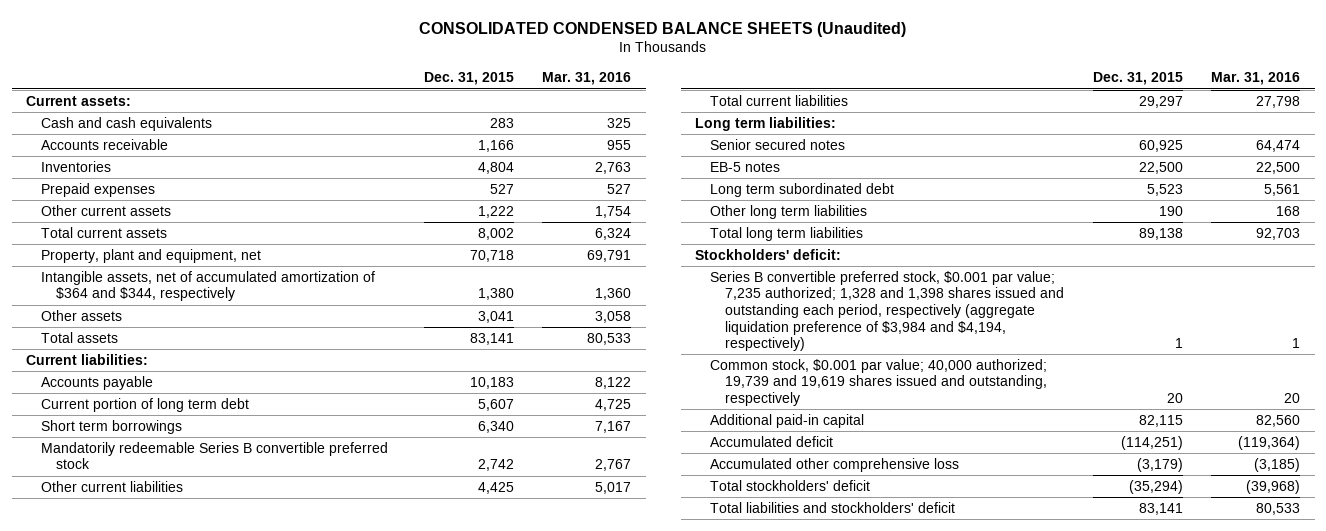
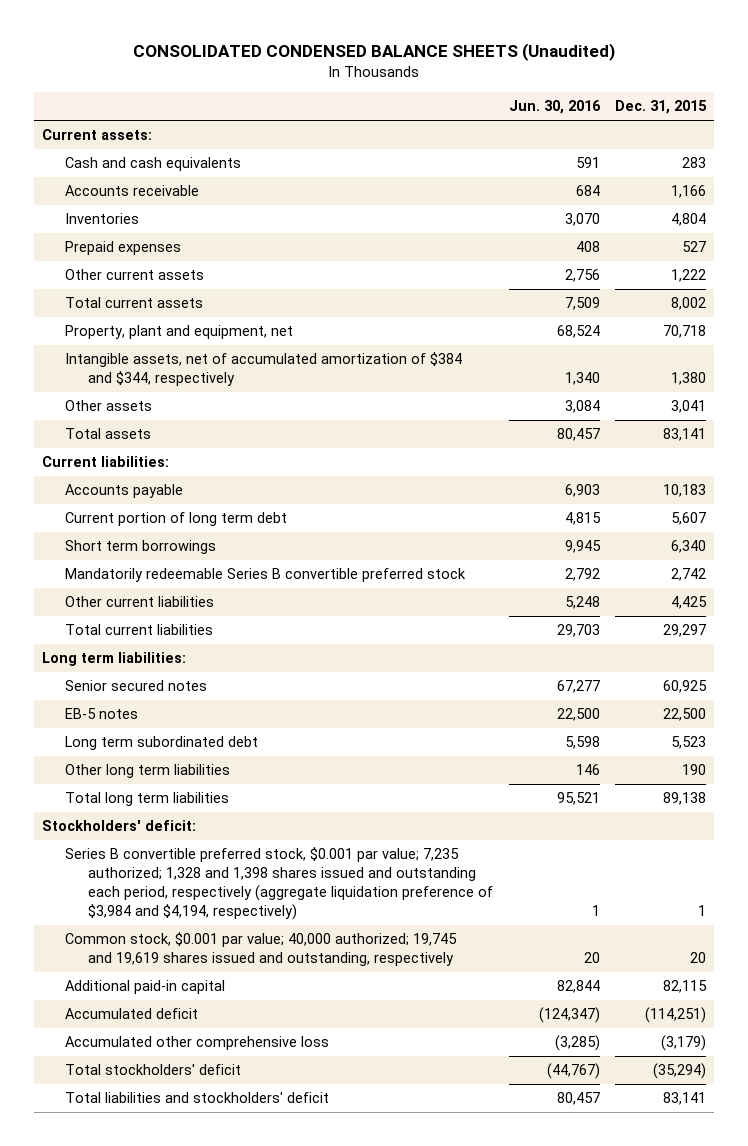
[542,72,632,86] Mar. 31, 2016 -> none
none -> [508,100,601,115] Jun. 30, 2016
[41,270,376,302] Intangible assets, net of accumulated amortization of $364 and $344, respectively -> [65,352,463,387] Intangible assets, net of accumulated amortization of $384 and $344, respectively
[710,358,1048,407] Common stock, $0.001 par value; 40,000 authorized; 19,739 and 19,619 shares issued and outstanding, respectively -> [65,932,458,967] Common stock, $0.001 par value; 40,000 authorized; 19,745 and 19,619 shares issued and outstanding, respectively

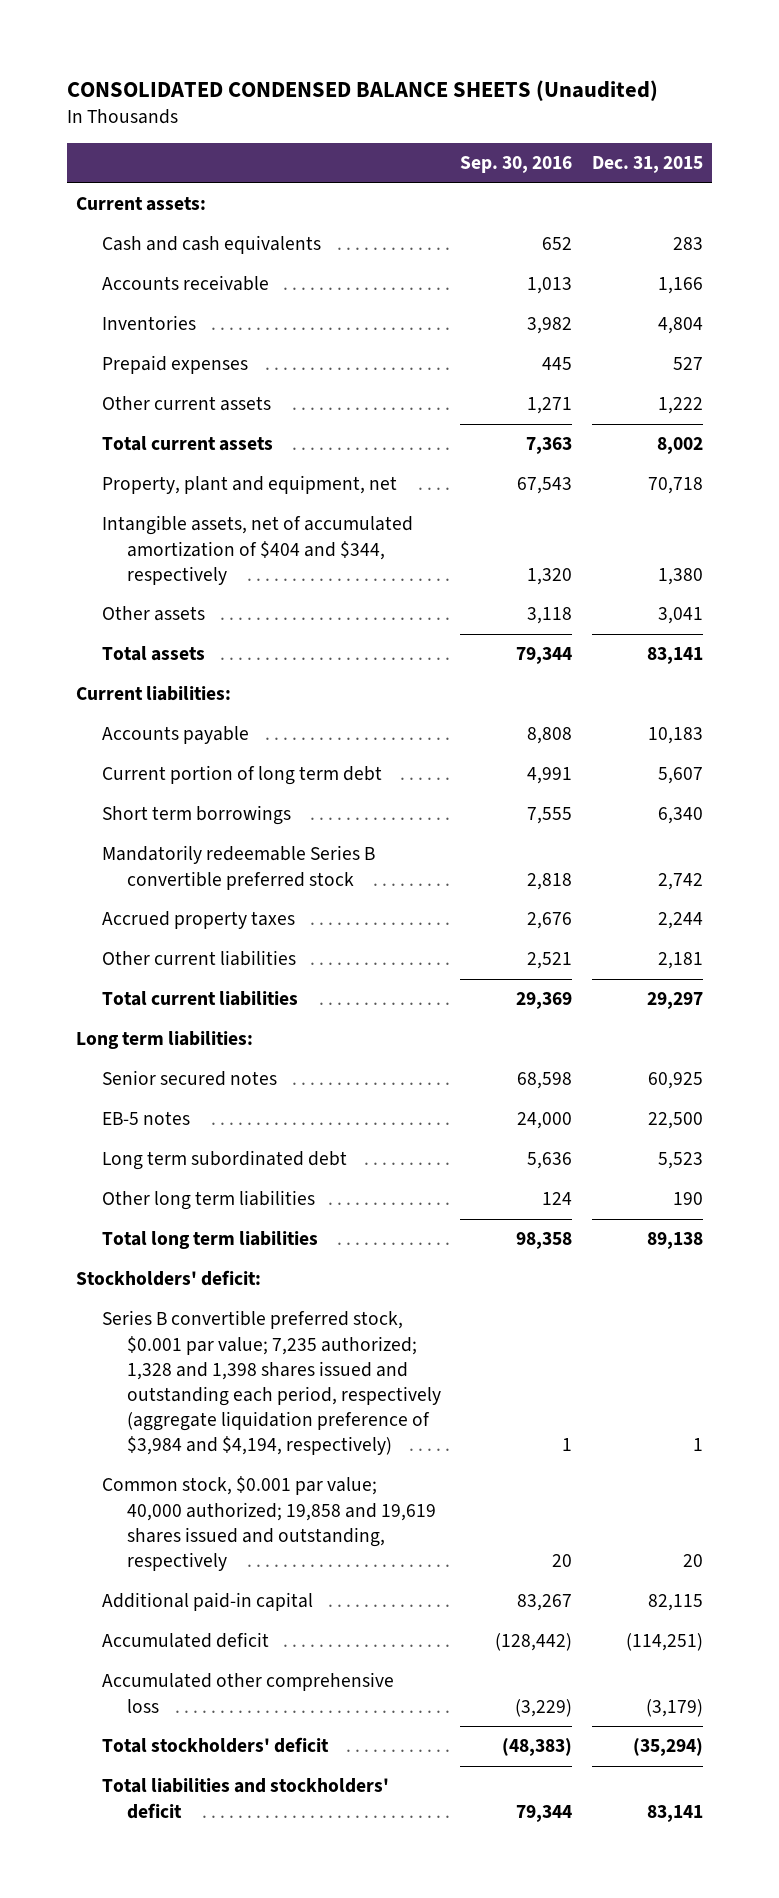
[508,100,601,115] Jun. 30, 2016 -> none
none -> [460,156,573,174] Sep. 30, 2016
[65,352,463,387] Intangible assets, net of accumulated amortization of $384 and $344, respectively -> [101,515,413,585] Intangible assets, net of accumulated amortization of $404 and $344, respectively
none -> [101,911,295,930] Accrued property taxes
[670,596,707,610] 4,425 -> [657,952,703,970] 2,181
[65,932,458,967] Common stock, $0.001 par value; 40,000 authorized; 19,745 and 19,619 shares issued and outstanding, respectively -> [101,1476,436,1571] Common stock, $0.001 par value; 40,000 authorized; 19,858 and 19,619 shares issued and outstanding, respectively

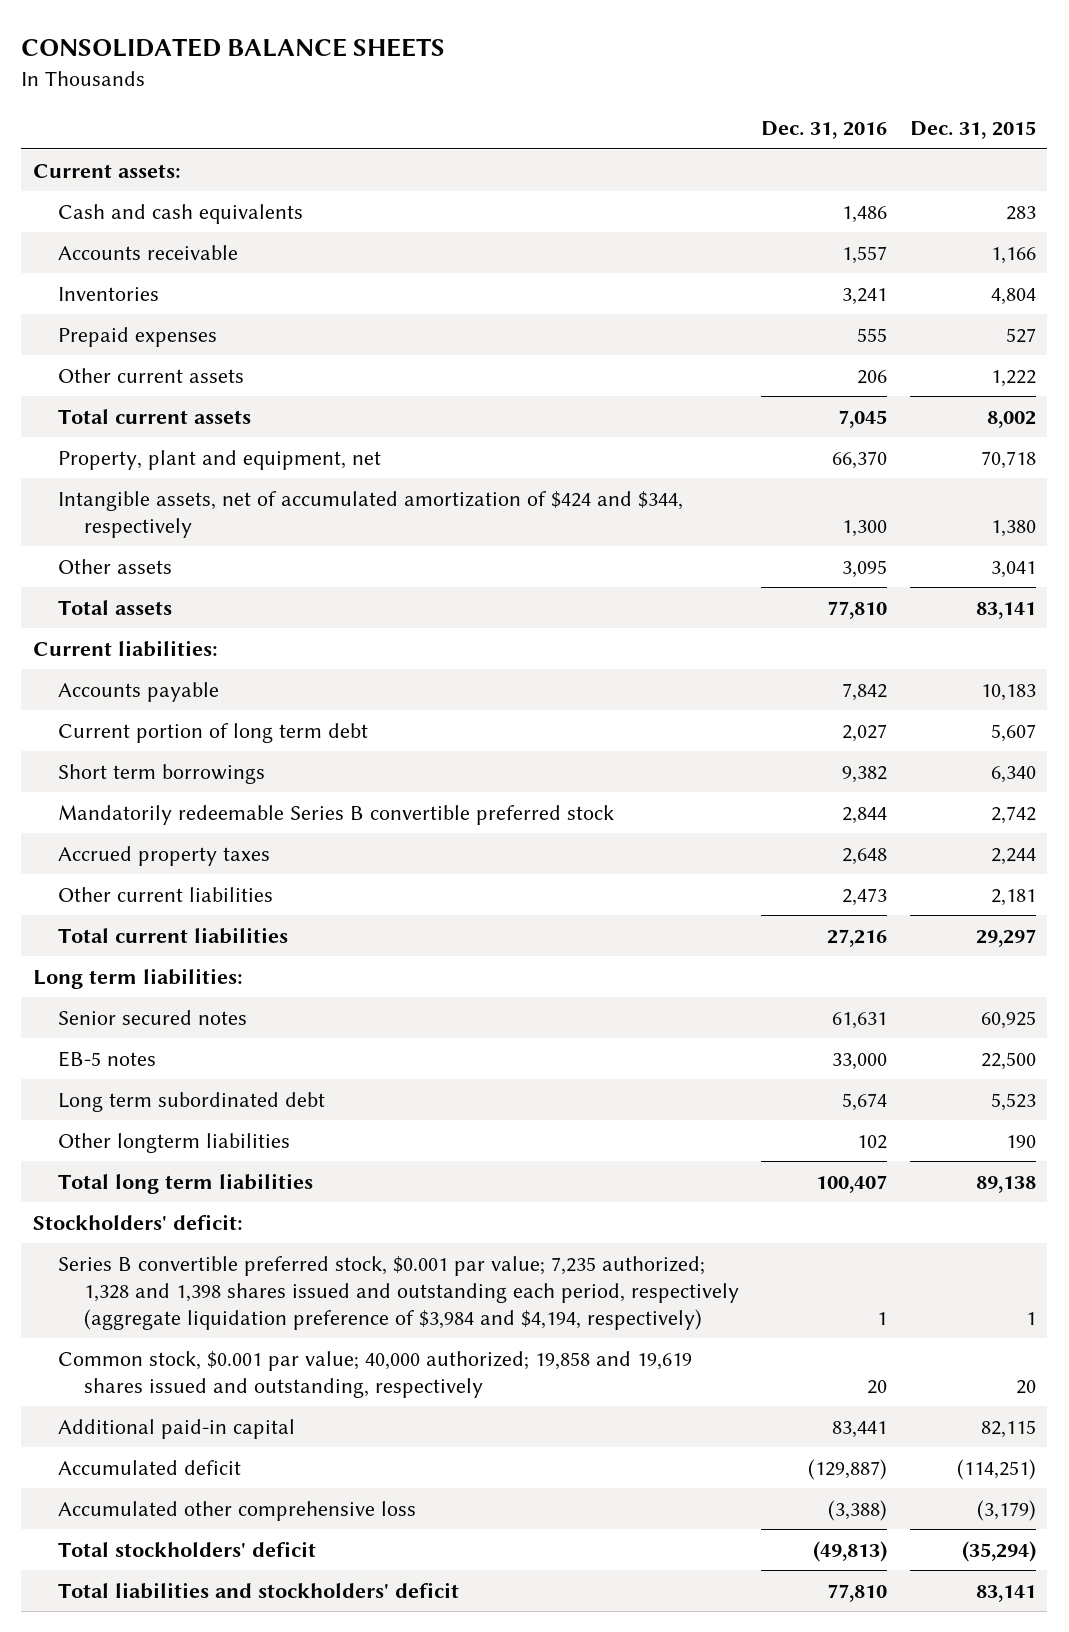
[66,79,658,101] CONSOLIDATED CONDENSED BALANCE SHEETS (Unaudited) -> [21,37,446,57] CONSOLIDATED BALANCE SHEETS
[460,156,573,174] Sep. 30, 2016 -> none
none -> [761,121,888,140] Dec. 31, 2016
[101,515,413,585] Intangible assets, net of accumulated amortization of $404 and $344, respectively -> [58,490,684,538] Intangible assets, net of accumulated amortization of $424 and $344, respectively
[101,1190,315,1211] Other long term liabilities -> [58,1132,291,1153] Other longterm liabilities

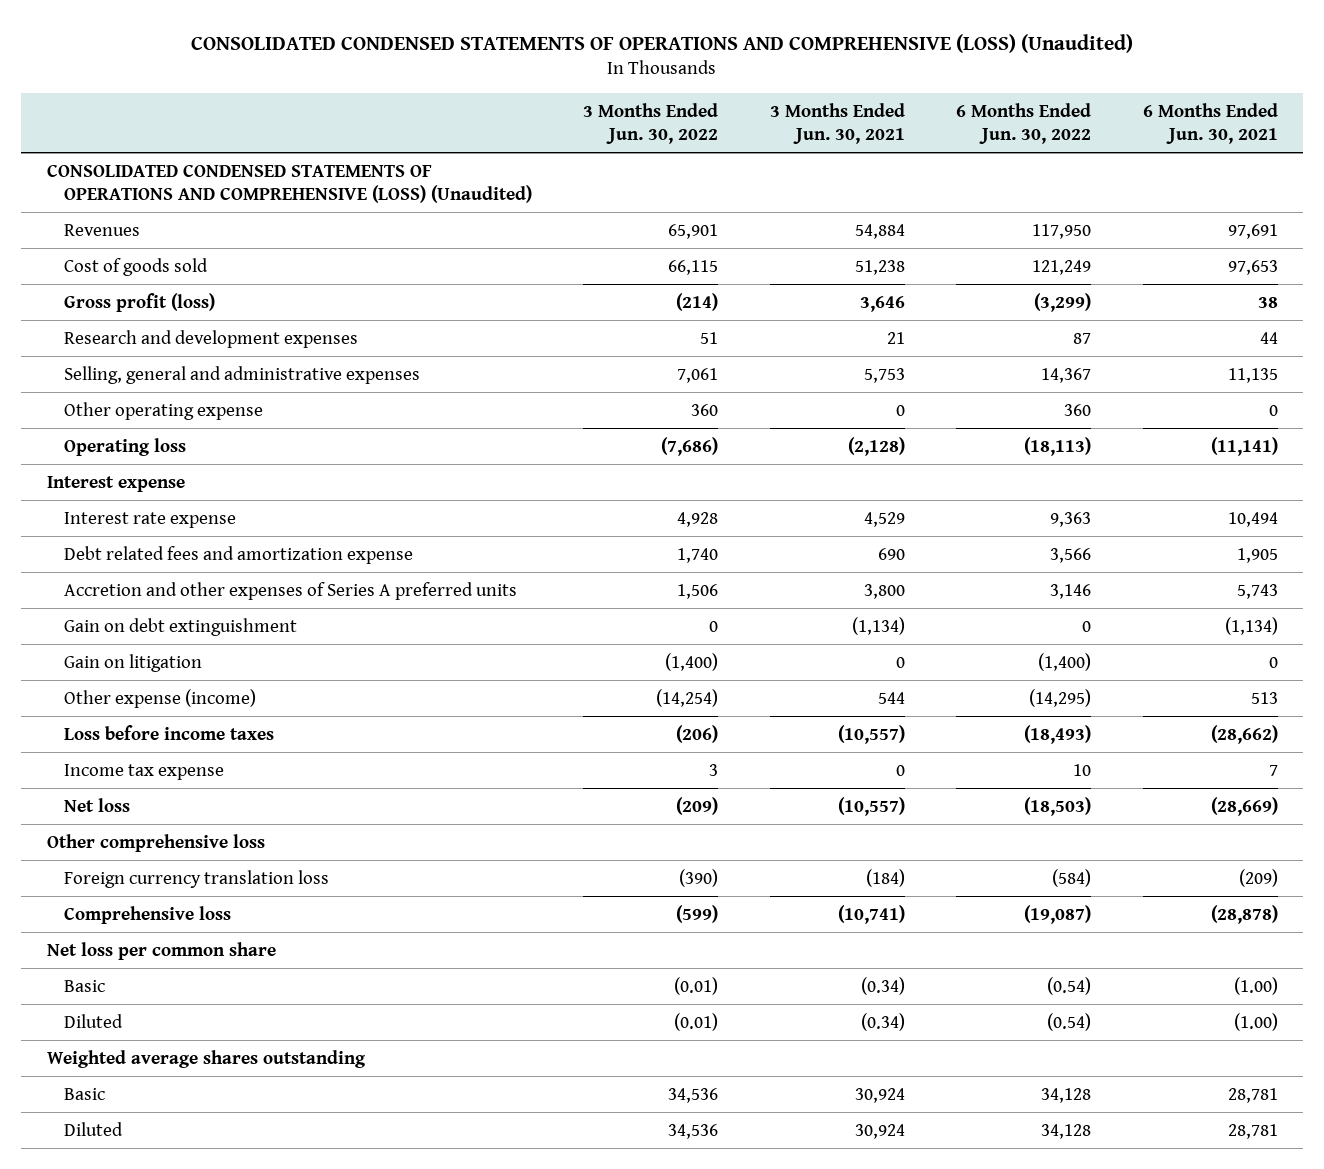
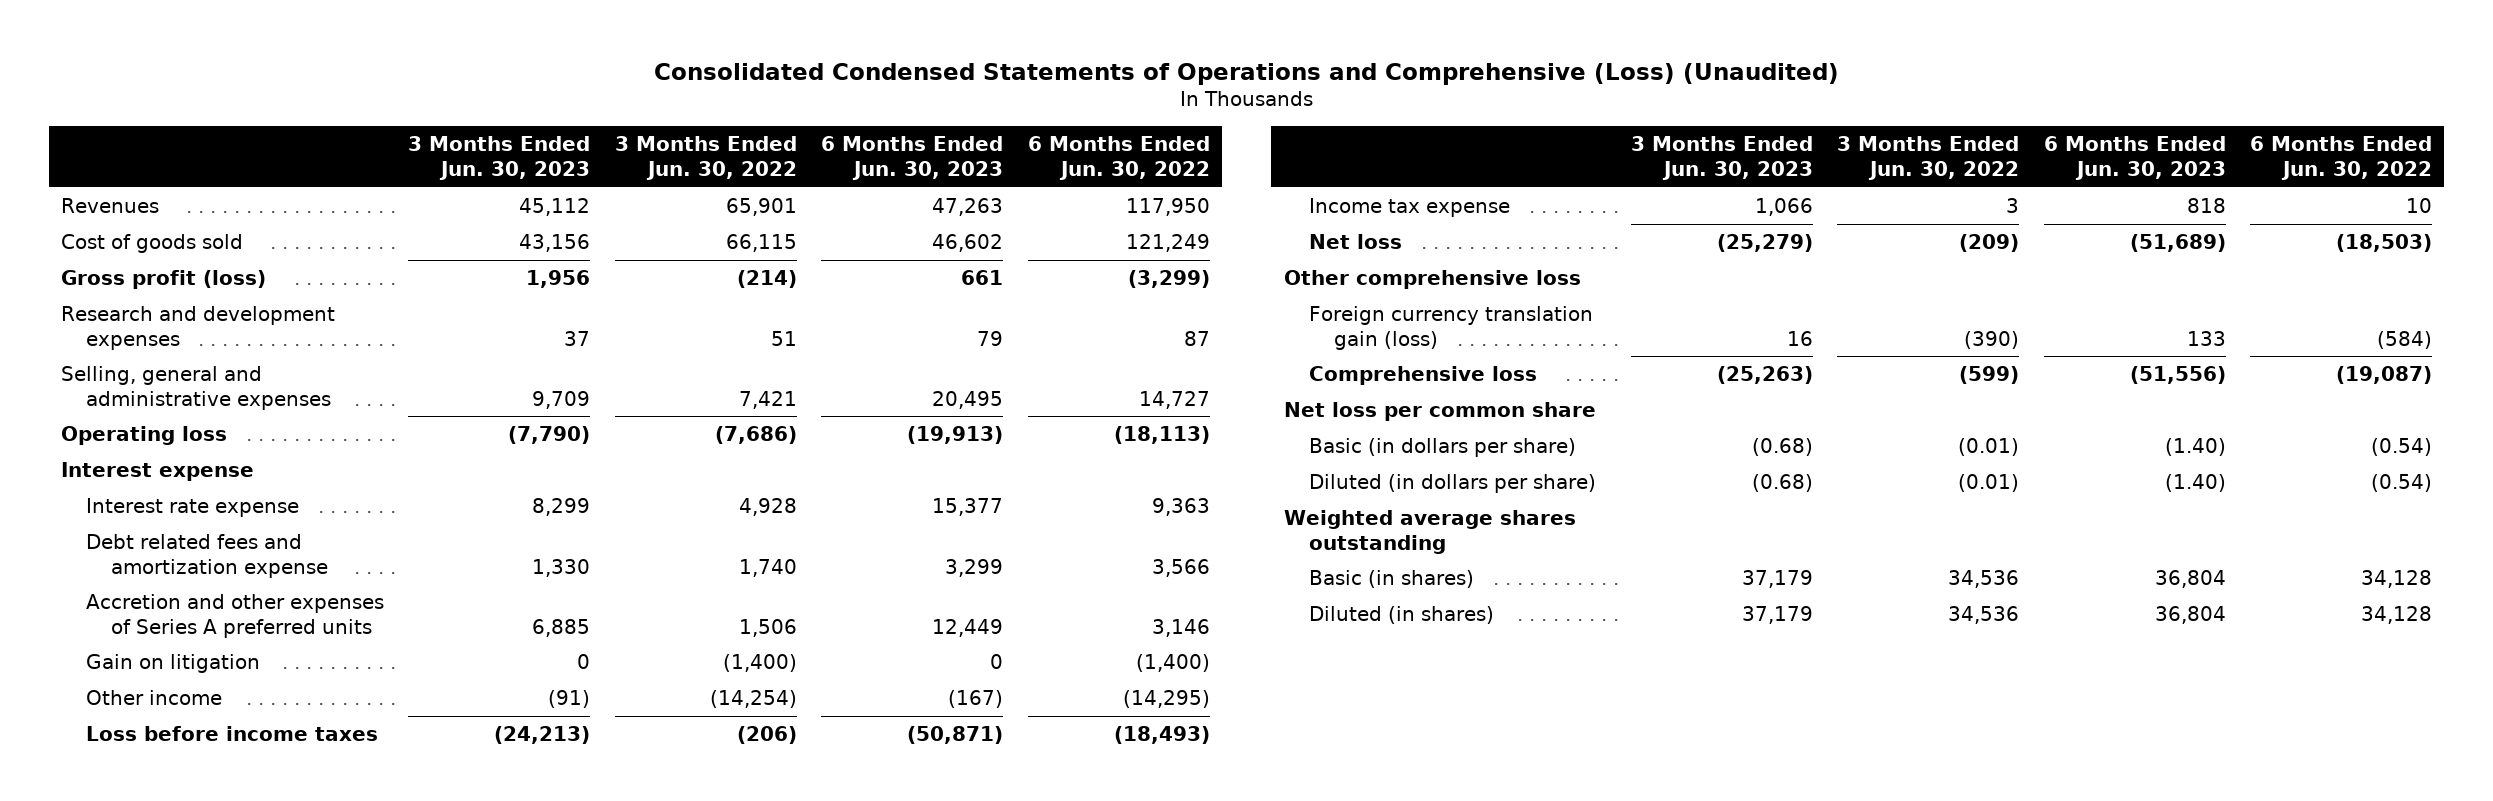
[191,33,1134,53] CONSOLIDATED CONDENSED STATEMENTS OF OPERATIONS AND COMPREHENSIVE (LOSS) (Unaudited) -> [653,62,1839,85] Consolidated Condensed Statements of Operations and Comprehensive (Loss) (Unaudited)
[769,102,905,145] 3 Months Ended Jun. 30, 2021 -> none
[1142,102,1278,145] 6 Months Ended Jun. 30, 2021 -> none
none -> [408,136,591,181] 3 Months Ended Jun. 30, 2023
none -> [821,136,1004,181] 6 Months Ended Jun. 30, 2023
[46,163,532,204] CONSOLIDATED CONDENSED STATEMENTS OF OPERATIONS AND COMPREHENSIVE (LOSS) (Unaudited) -> none
[63,401,263,420] Other operating expense -> none
[677,367,719,383] 7,061 -> [738,390,797,409] 7,421
[1041,367,1092,383] 14,367 -> [1138,390,1210,409] 14,727
[63,617,297,636] Gain on debt extinguishment -> none
[63,688,256,708] Other expense (income) -> [86,690,223,706] Other income
[63,869,329,888] Foreign currency translation loss -> [1308,306,1593,350] Foreign currency translation gain (loss)
[63,979,105,992] Basic -> [1308,438,1576,458] Basic (in dollars per share)
[63,1013,123,1028] Diluted -> [1308,474,1596,494] Diluted (in dollars per share)
[63,1087,105,1100] Basic -> [1308,570,1474,589] Basic (in shares)
[63,1121,123,1136] Diluted -> [1308,606,1494,625] Diluted (in shares)

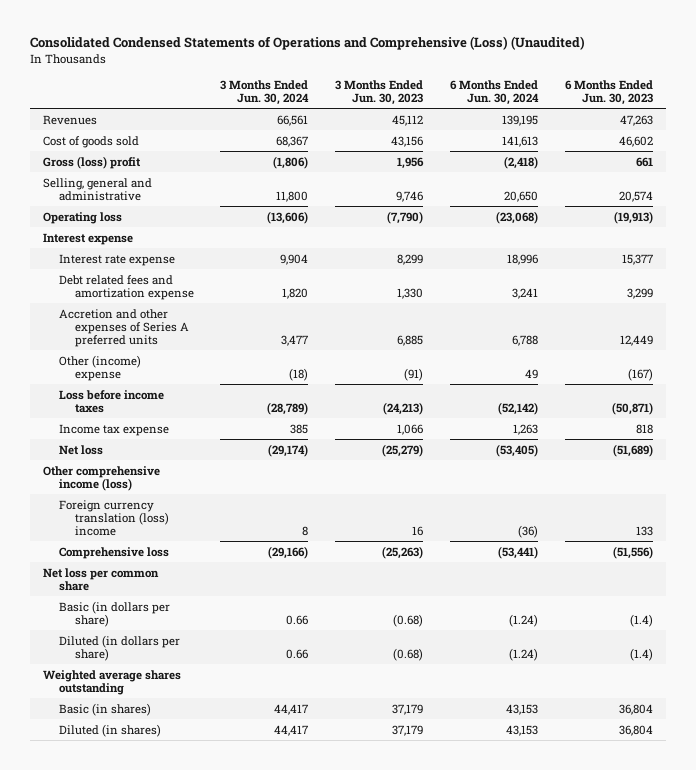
[614,136,797,181] 3 Months Ended Jun. 30, 2022 -> none
[1027,136,1210,181] 6 Months Ended Jun. 30, 2022 -> none
none -> [220,79,310,106] 3 Months Ended Jun. 30, 2024
none -> [449,79,539,106] 6 Months Ended Jun. 30, 2024
[61,306,336,350] Research and development expenses -> none
[61,270,267,290] Gross profit (loss) -> [42,155,141,169] Gross (loss) profit
[61,366,332,410] Selling, general and administrative expenses -> [42,177,152,201] Selling, general and administrative
[532,390,591,409] 9,709 -> [396,190,424,202] 9,746
[932,390,1004,409] 20,495 -> [618,190,653,202] 20,574
[86,654,261,674] Gain on litigation -> none
[86,690,223,706] Other income -> [58,354,141,381] Other (income) expense
[1283,270,1581,290] Other comprehensive loss -> [42,465,160,491] Other comprehensive income (loss)
[1308,306,1593,350] Foreign currency translation gain (loss) -> [58,499,169,537] Foreign currency translation (loss) income
[2164,438,2226,457] (1.40) -> [629,613,653,627] (1.4)
[2164,474,2226,493] (1.40) -> [629,647,653,661] (1.4)

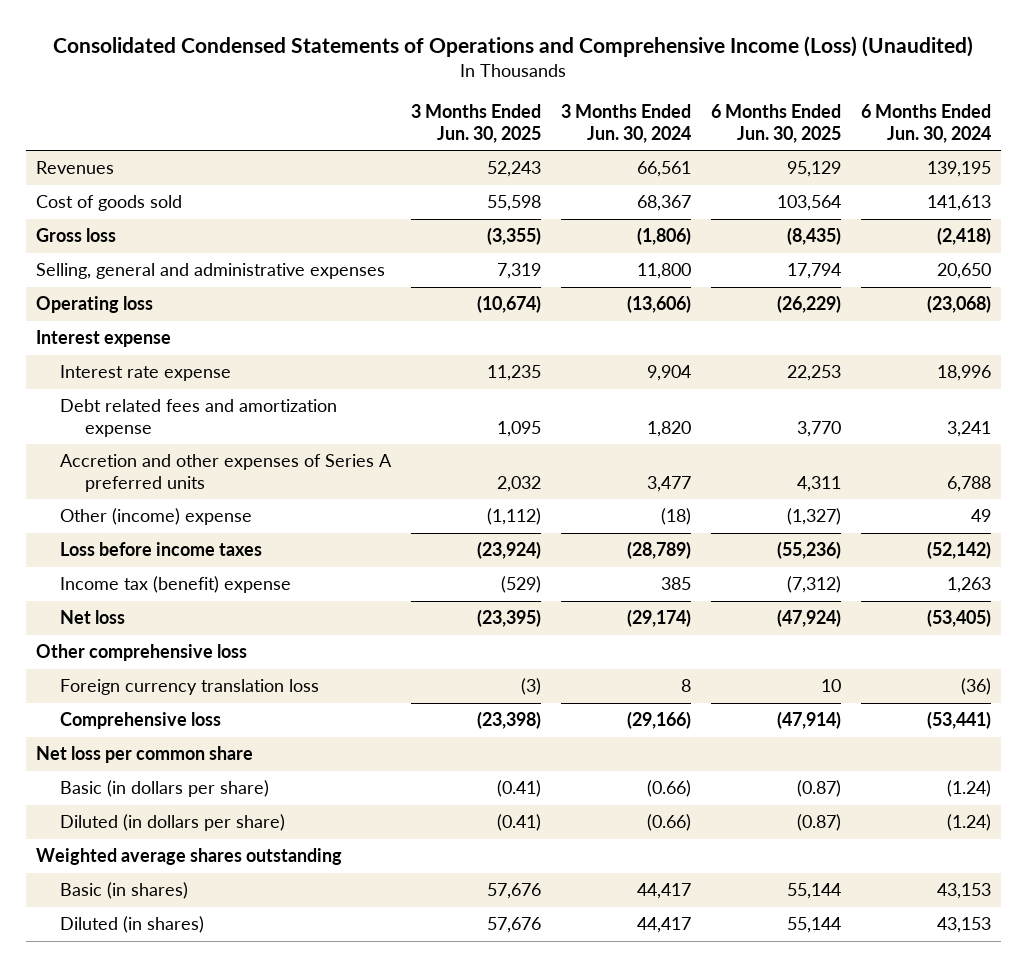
[29,36,585,51] Consolidated Condensed Statements of Operations and Comprehensive (Loss) (Unaudited) -> [53,36,974,58] Consolidated Condensed Statements of Operations and Comprehensive Income (Loss) (Unaudited)
[335,79,424,106] 3 Months Ended Jun. 30, 2023 -> none
[564,79,653,106] 6 Months Ended Jun. 30, 2023 -> none
none -> [411,104,542,143] 3 Months Ended Jun. 30, 2025
none -> [711,104,842,143] 6 Months Ended Jun. 30, 2025
[42,155,141,169] Gross (loss) profit -> [35,228,116,243] Gross loss
[42,177,152,201] Selling, general and administrative -> [35,263,385,280] Selling, general and administrative expenses
[58,423,169,436] Income tax expense -> [60,576,292,594] Income tax (benefit) expense
[42,465,160,491] Other comprehensive income (loss) -> [35,644,247,662] Other comprehensive loss
[58,499,169,537] Foreign currency translation (loss) income -> [60,679,320,696] Foreign currency translation loss
[286,614,309,625] 0.66 -> [647,780,692,798] (0.66)
[286,648,309,659] 0.66 -> [647,814,692,832] (0.66)

